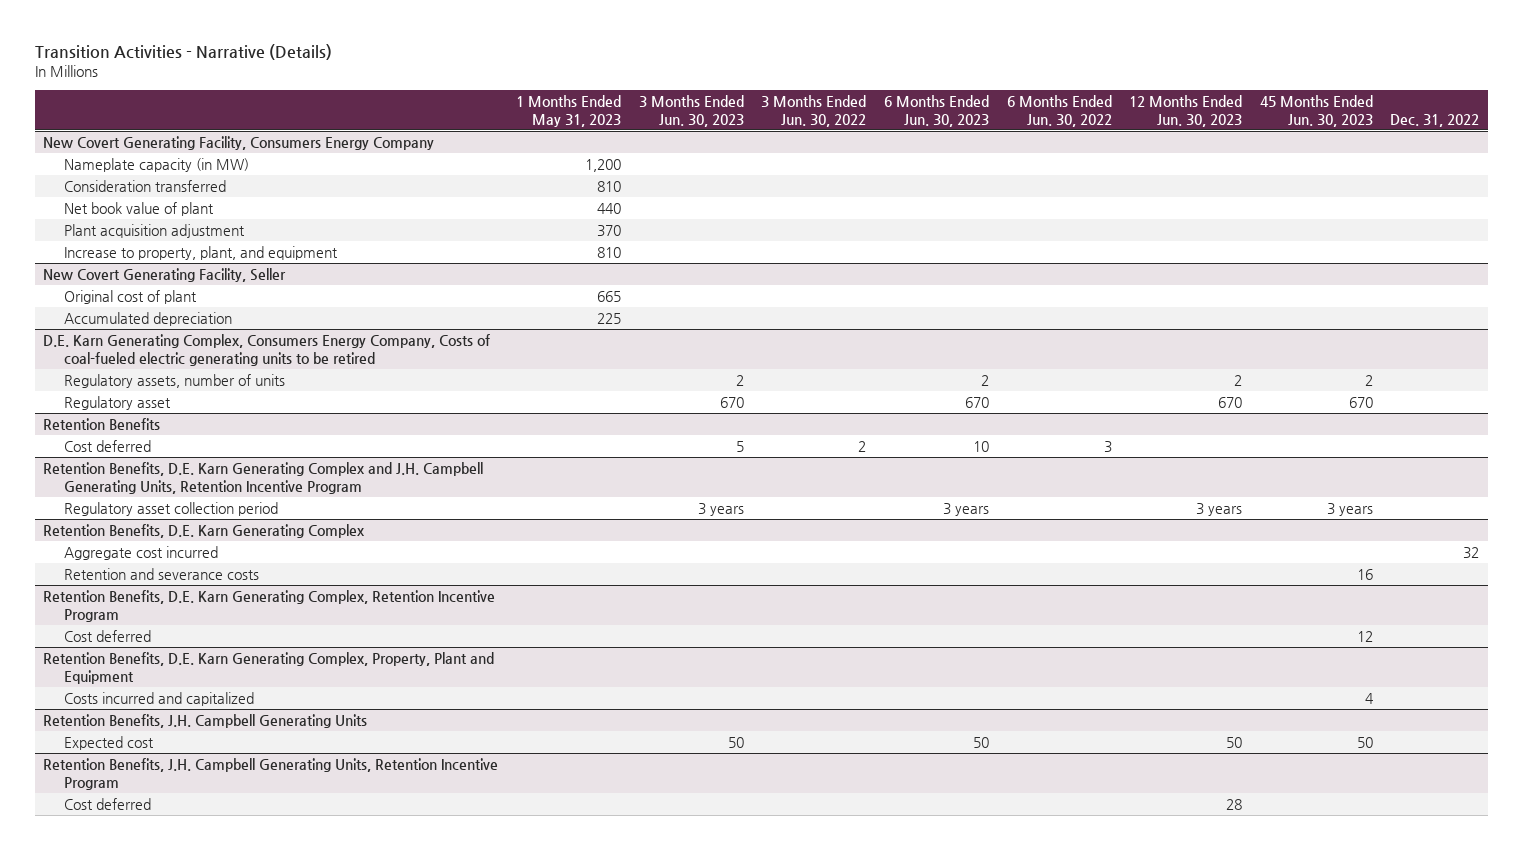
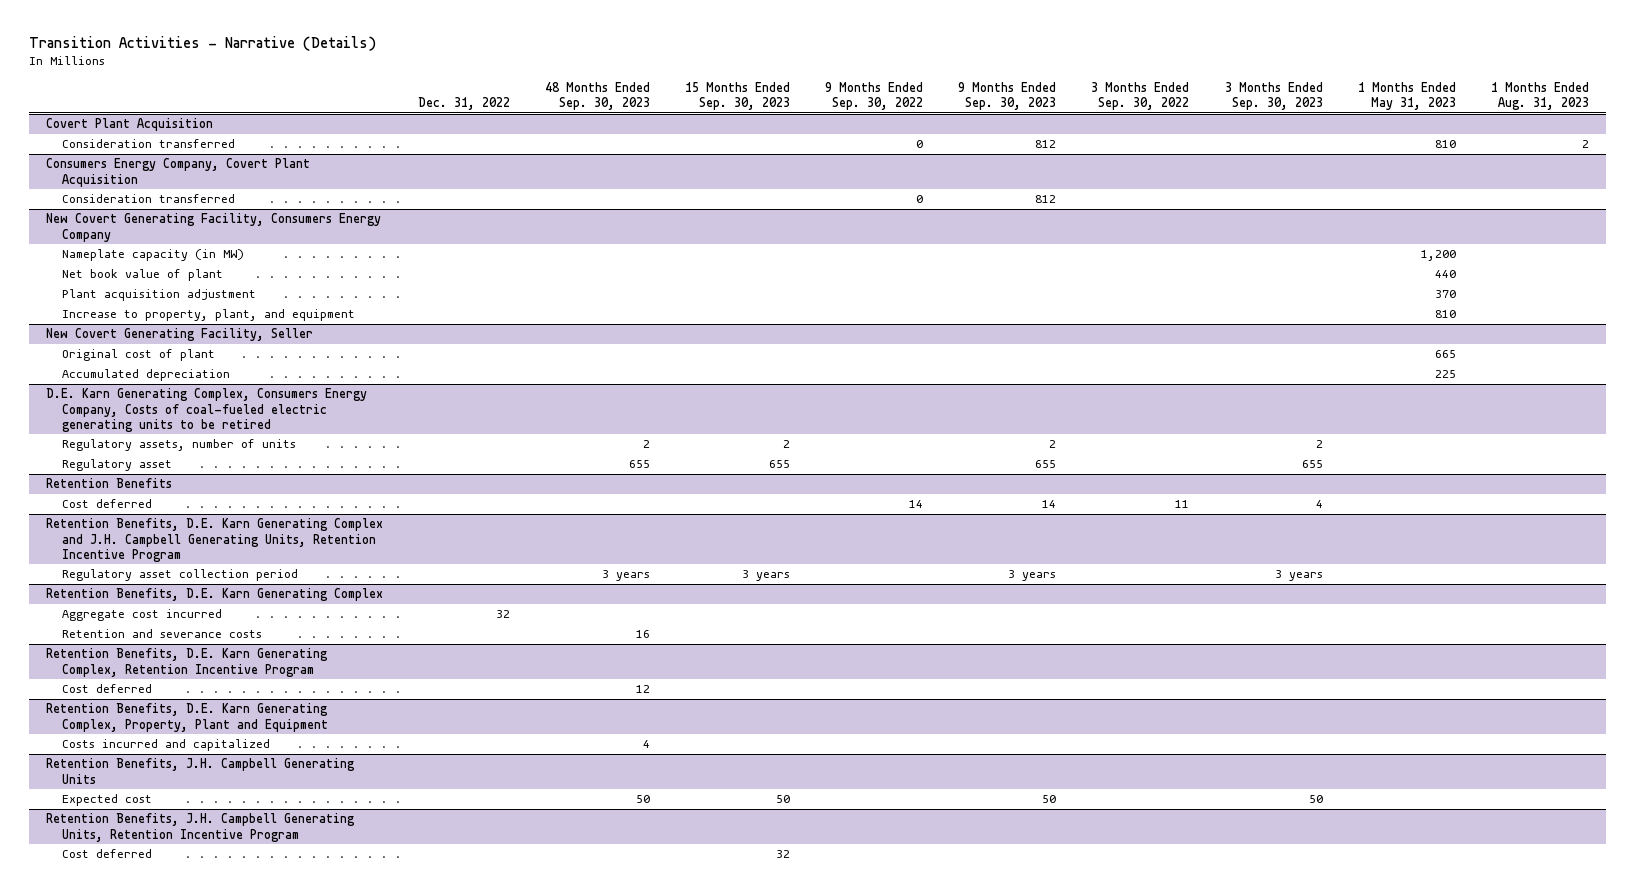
[638,94,744,127] 3 Months Ended Jun. 30, 2023 -> none
[761,94,867,127] 3 Months Ended Jun. 30, 2022 -> none
[883,94,989,127] 6 Months Ended Jun. 30, 2023 -> none
[1006,94,1112,127] 6 Months Ended Jun. 30, 2022 -> none
[1129,94,1243,127] 12 Months Ended Jun. 30, 2023 -> none
[1259,94,1373,127] 45 Months Ended Jun. 30, 2023 -> none
none -> [545,81,651,111] 48 Months Ended Sep. 30, 2023
none -> [685,81,791,111] 15 Months Ended Sep. 30, 2023
none -> [825,81,924,111] 9 Months Ended Sep. 30, 2022
none -> [958,81,1057,111] 9 Months Ended Sep. 30, 2023
none -> [1091,81,1190,111] 3 Months Ended Sep. 30, 2022
none -> [1224,81,1323,111] 3 Months Ended Sep. 30, 2023
none -> [1490,81,1589,111] 1 Months Ended Aug. 31, 2023
none -> [46,118,214,132] Covert Plant Acquisition
none -> [62,139,236,149] Consideration transferred
none -> [46,158,311,187] Consumers Energy Company, Covert Plant Acquisition
none -> [62,194,236,204] Consideration transferred
[64,179,227,192] Consideration transferred -> none

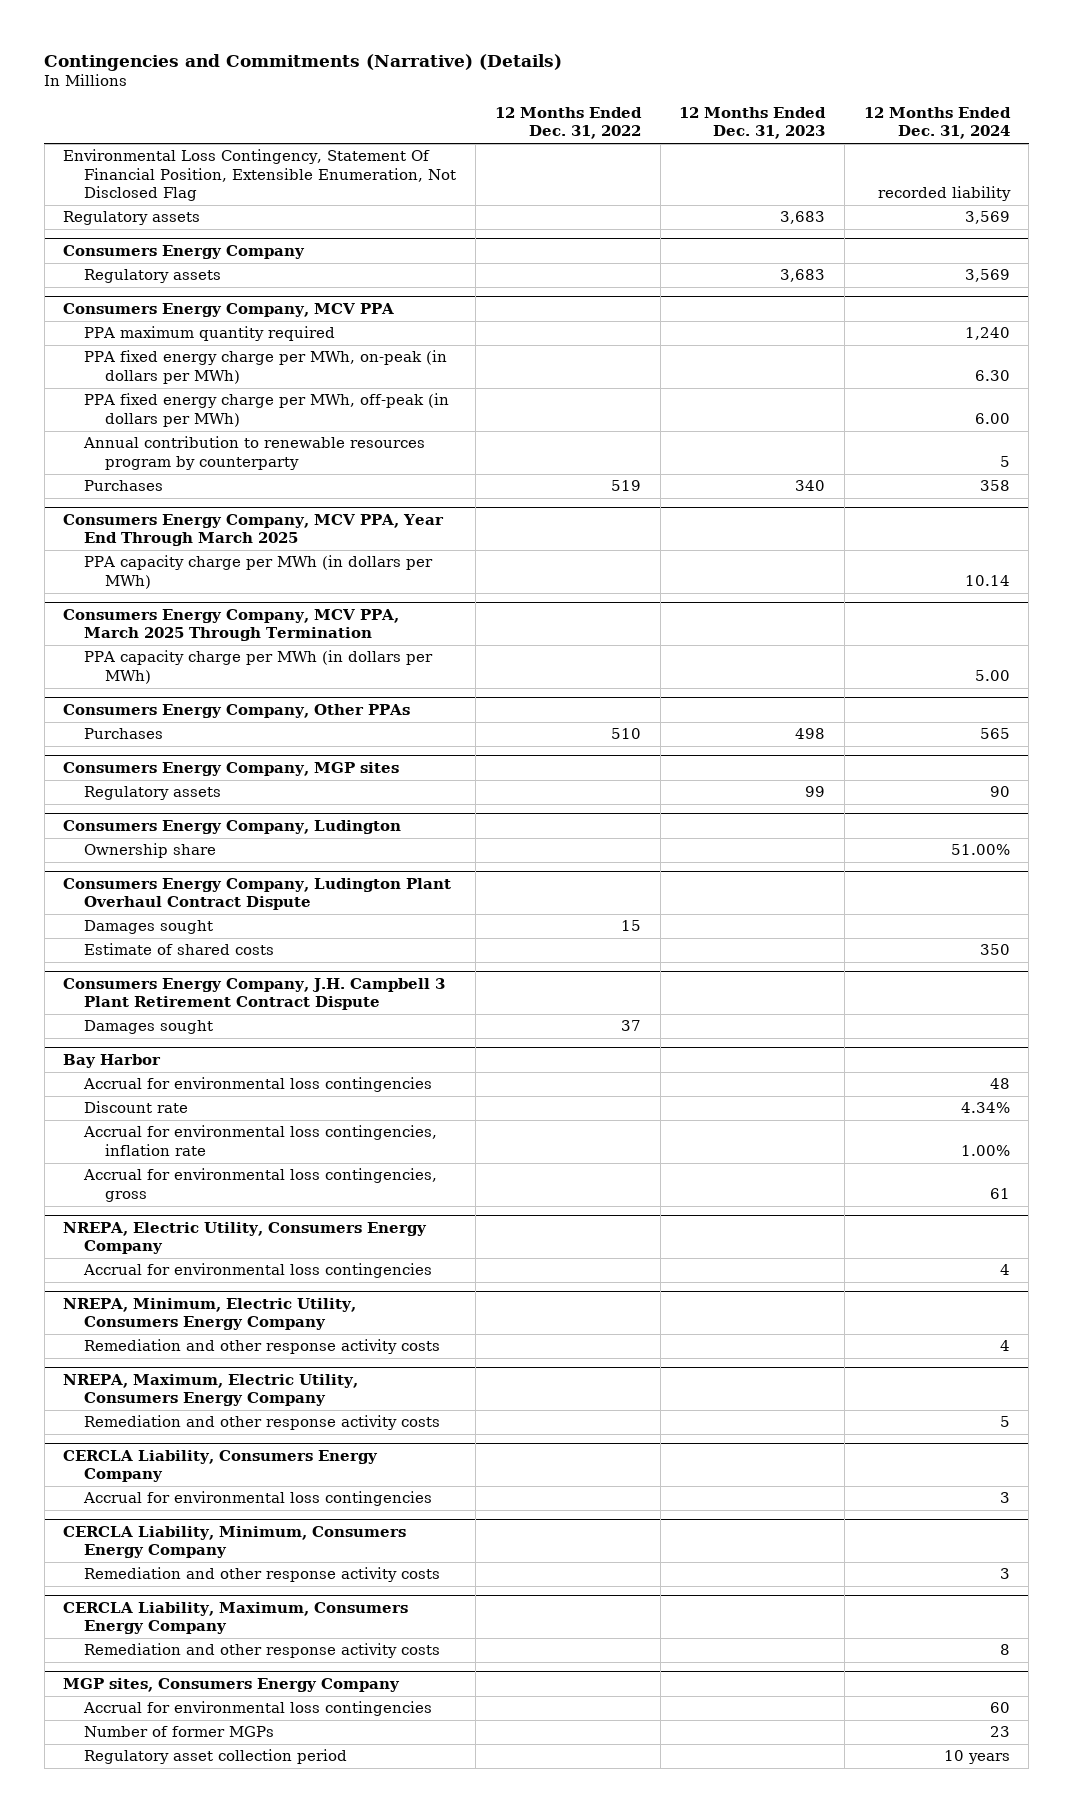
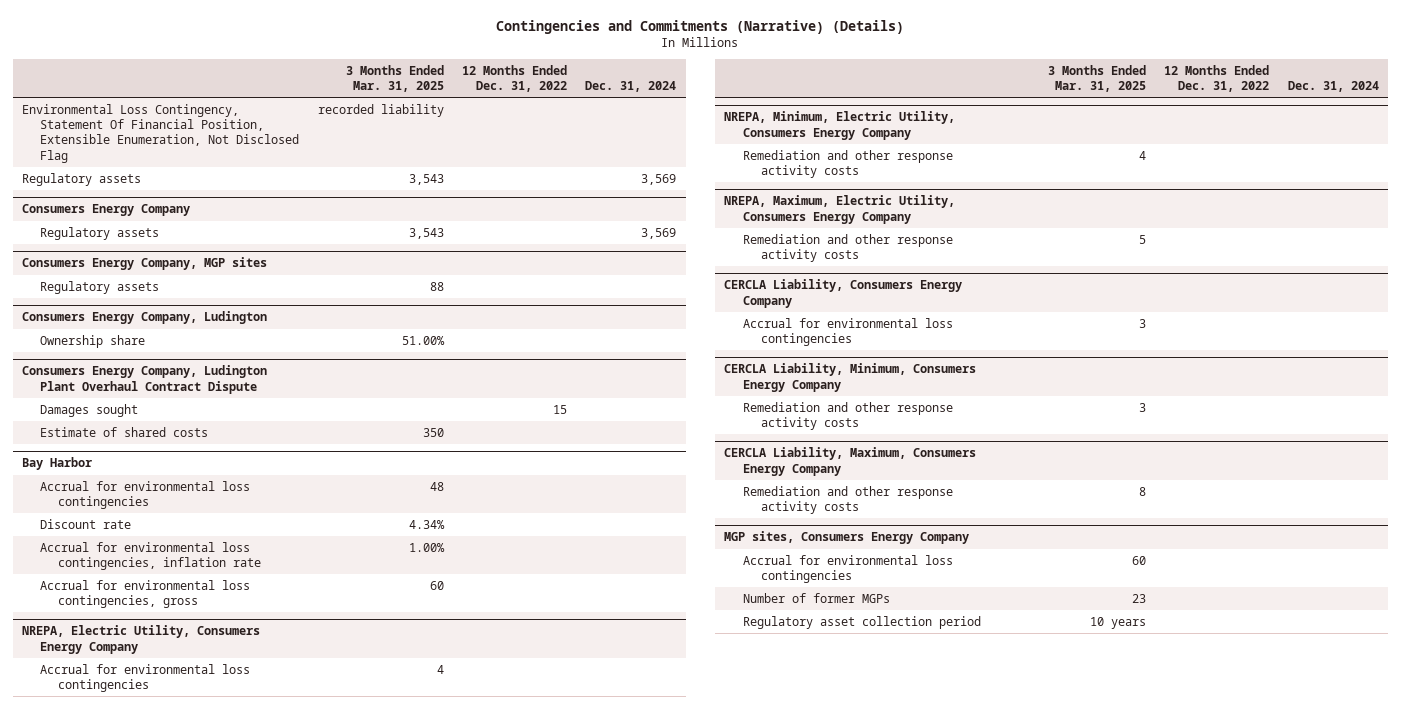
[679,106,827,140] 12 Months Ended Dec. 31, 2023 -> none
[863,106,1011,140] 12 Months Ended Dec. 31, 2024 -> none
none -> [345,64,444,92] 3 Months Ended Mar. 31, 2025
none -> [585,80,677,92] Dec. 31, 2024
[63,302,395,317] Consumers Energy Company, MCV PPA -> none
[84,326,336,342] PPA maximum quantity required -> none
[84,350,448,384] PPA fixed energy charge per MWh, on-peak (in dollars per MWh) -> none
[84,393,450,427] PPA fixed energy charge per MWh, off-peak (in dollars per MWh) -> none
[83,436,426,470] Annual contribution to renewable resources program by counterparty -> none
[84,480,164,492] Purchases -> none
[63,513,445,546] Consumers Energy Company, MCV PPA, Year End Through March 2025 -> none
[84,555,434,589] PPA capacity charge per MWh (in dollars per MWh) -> none
[63,608,400,641] Consumers Energy Company, MCV PPA, March 2025 Through Termination -> none
[84,650,434,684] PPA capacity charge per MWh (in dollars per MWh) -> none
[63,703,411,718] Consumers Energy Company, Other PPAs -> none
[84,728,164,740] Purchases -> none
[63,977,446,1010] Consumers Energy Company, J.H. Campbell 3 Plant Retirement Contract Dispute -> none
[84,1020,214,1035] Damages sought -> none

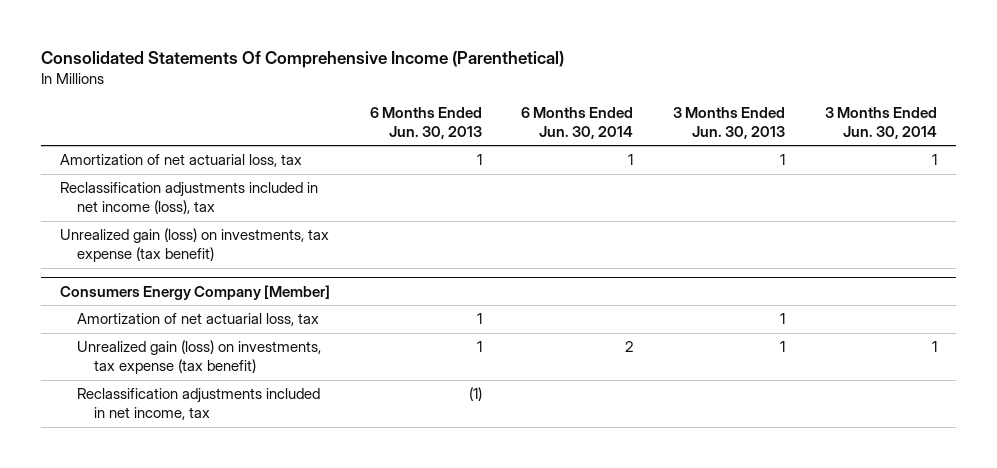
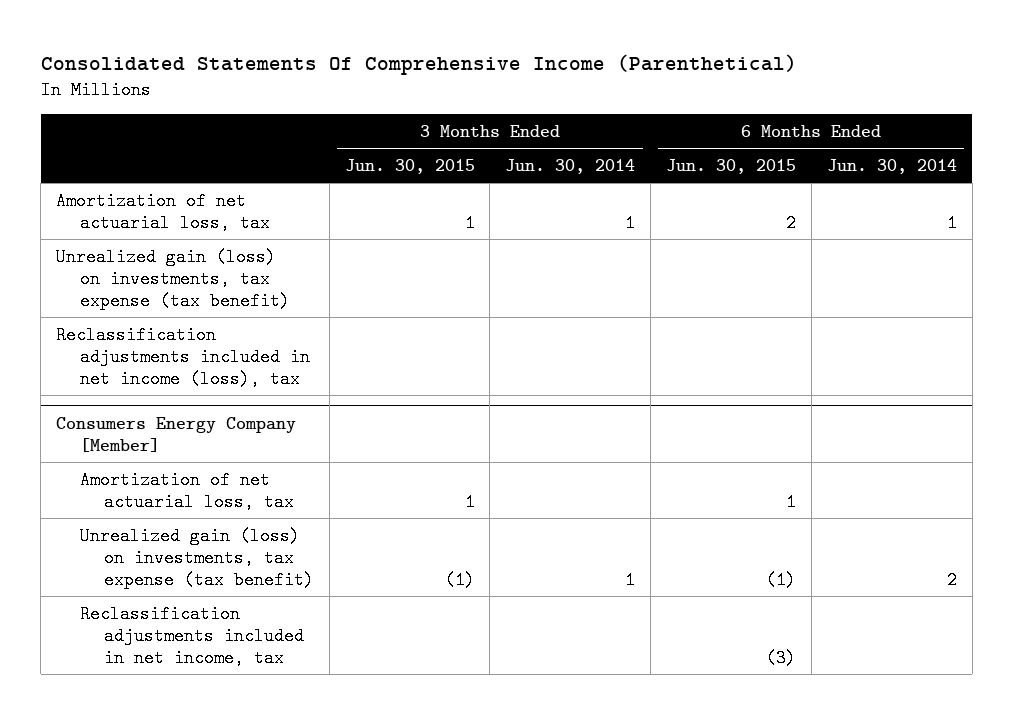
[369,106,482,139] 6 Months Ended Jun. 30, 2013 -> none
[672,106,785,139] 3 Months Ended Jun. 30, 2013 -> none
none -> [344,158,475,174] Jun. 30, 2015
none -> [666,158,797,174] Jun. 30, 2015
[60,182,319,215] Reclassification adjustments included in net income (loss), tax -> [56,325,311,388] Reclassification adjustments included in net income (loss), tax

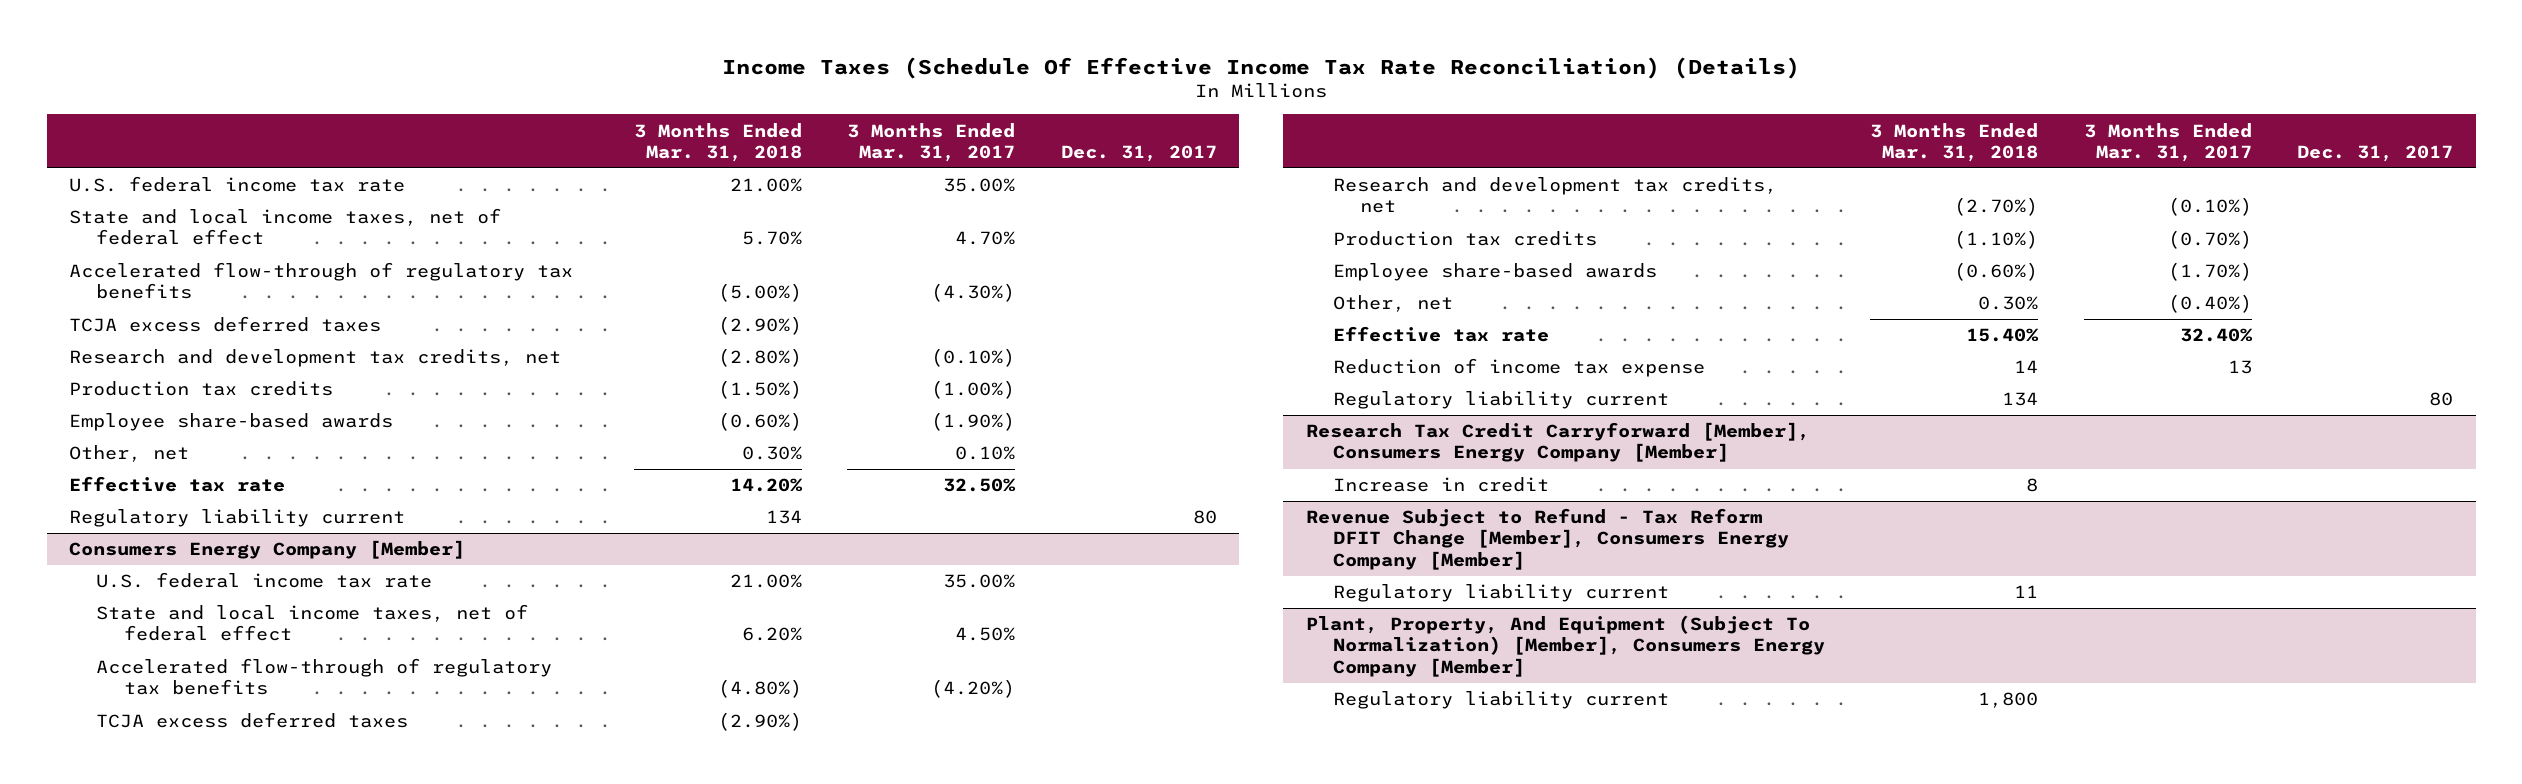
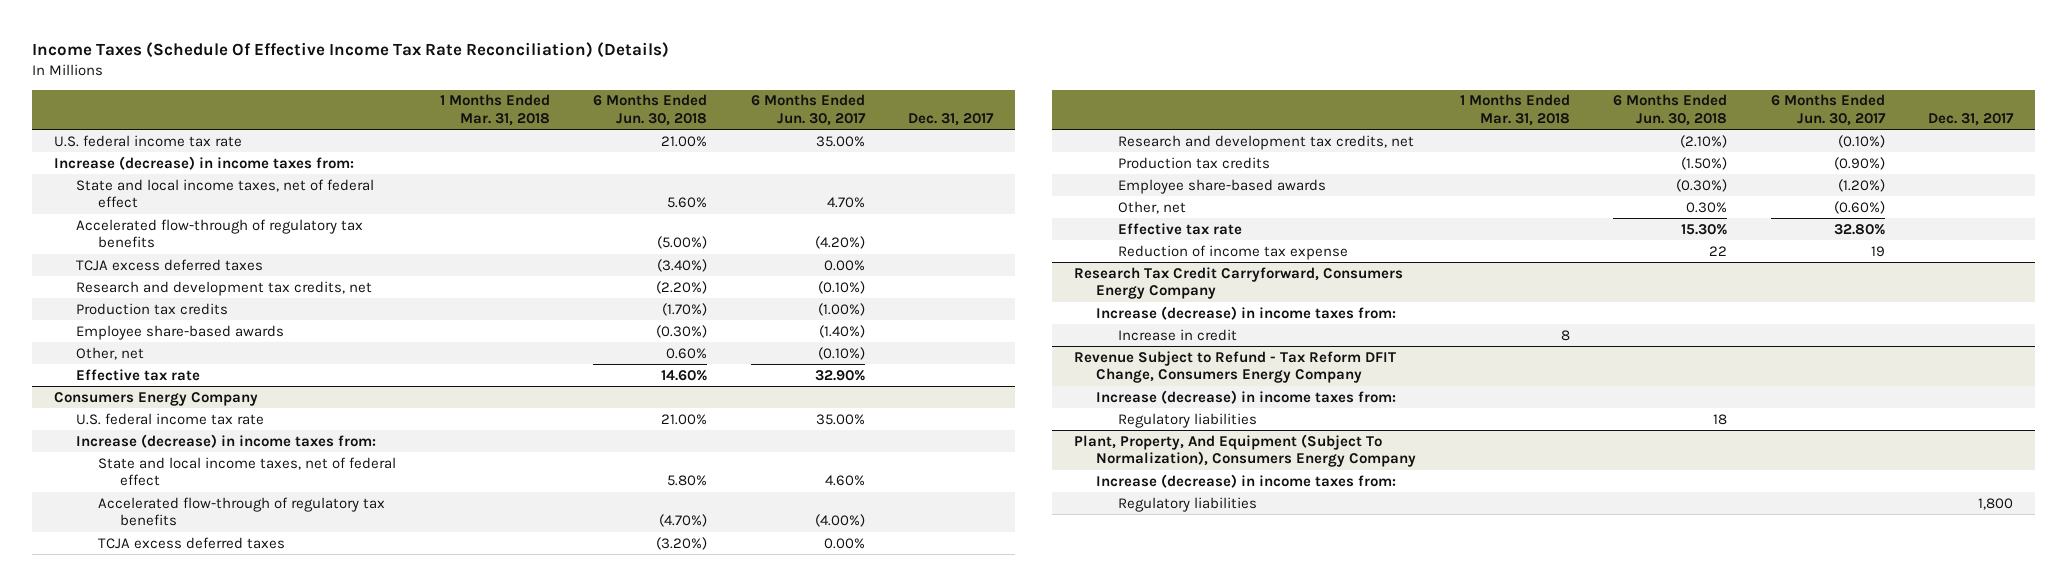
[633,122,802,162] 3 Months Ended Mar. 31, 2018 -> none
[847,122,1016,162] 3 Months Ended Mar. 31, 2017 -> none
none -> [439,94,550,126] 1 Months Ended Mar. 31, 2018
none -> [593,94,708,126] 6 Months Ended Jun. 30, 2018
none -> [750,94,866,126] 6 Months Ended Jun. 30, 2017
none -> [53,155,354,170] Increase (decrease) in income taxes from:
[69,509,406,528] Regulatory liability current -> none
[69,540,466,560] Consumers Energy Company [Member] -> [53,391,258,406] Consumers Energy Company
none -> [75,433,376,448] Increase (decrease) in income taxes from:
[1332,391,1669,410] Regulatory liability current -> none
[1305,422,1810,463] Research Tax Credit Carryforward [Member], Consumers Energy Company [Member] -> [1073,266,1403,300] Research Tax Credit Carryforward, Consumers Energy Company
none -> [1095,305,1396,320] Increase (decrease) in income taxes from:
[1332,584,1669,603] Regulatory liability current -> none
[1332,691,1669,710] Regulatory liability current -> none
[1305,508,1789,570] Revenue Subject to Refund - Tax Reform DFIT Change [Member], Consumers Energy Company [Member] -> [1073,350,1396,384] Revenue Subject to Refund - Tax Reform DFIT Change, Consumers Energy Company
none -> [1095,389,1396,404] Increase (decrease) in income taxes from:
none -> [1118,412,1258,428] Regulatory liabilities
[1305,615,1825,677] Plant, Property, And Equipment (Subject To Normalization) [Member], Consumers Energy Company [Member] -> [1073,433,1416,468] Plant, Property, And Equipment (Subject To Normalization), Consumers Energy Company
none -> [1095,473,1396,488] Increase (decrease) in income taxes from:
none -> [1118,496,1258,512] Regulatory liabilities

